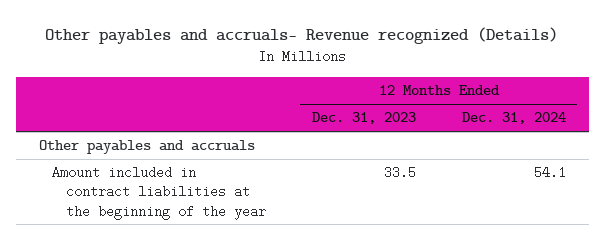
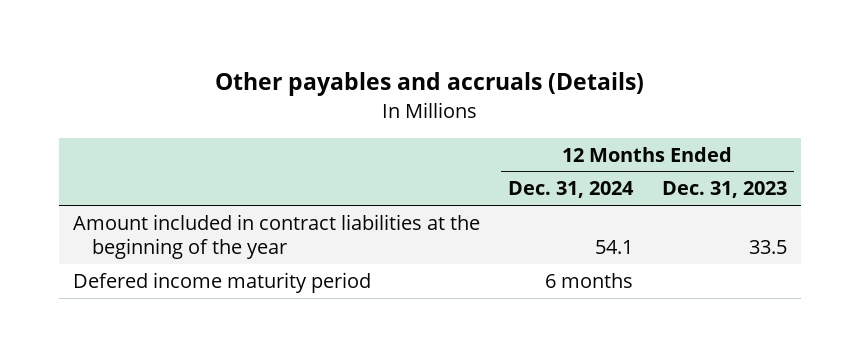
[45,27,559,45] Other payables and accruals- Revenue recognized (Details) -> [214,72,644,97] Other payables and accruals (Details)
[38,140,255,155] Other payables and accruals -> none
none -> [73,271,372,293] Defered income maturity period

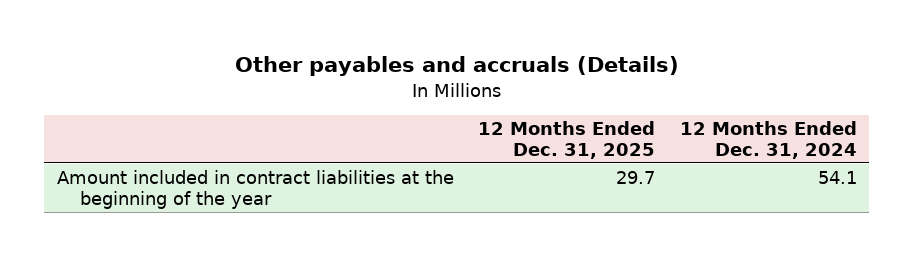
[661,181,787,199] Dec. 31, 2023 -> none
none -> [478,120,656,159] 12 Months Ended Dec. 31, 2025
[73,271,372,293] Defered income maturity period -> none

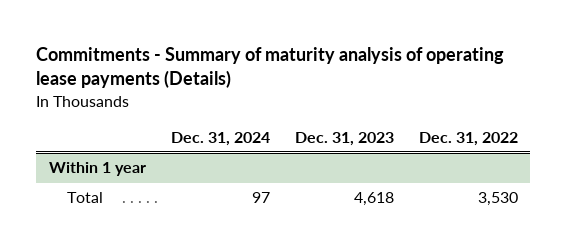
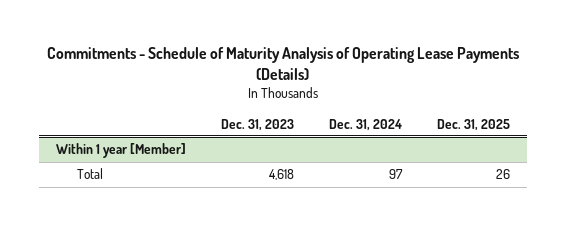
[36,46,505,89] Commitments - Summary of maturity analysis of operating lease payments (Details) -> [47,47,520,81] Commitments - Schedule of Maturity Analysis of Operating Lease Payments (Details)
[418,131,518,146] Dec. 31, 2022 -> none
none -> [436,118,510,131] Dec. 31, 2025
[48,162,146,177] Within 1 year -> [56,143,187,159] Within 1 year [Member]

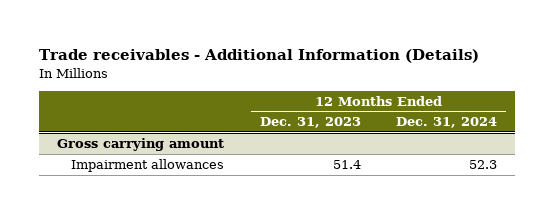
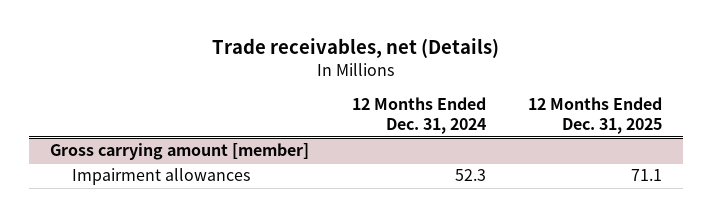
[39,48,480,63] Trade receivables - Additional Information (Details) -> [212,38,500,59] Trade receivables, net (Details)
[259,117,361,129] Dec. 31, 2023 -> none
none -> [527,97,662,134] 12 Months Ended Dec. 31, 2025
[56,138,224,152] Gross carrying amount -> [50,143,310,161] Gross carrying amount [member]

